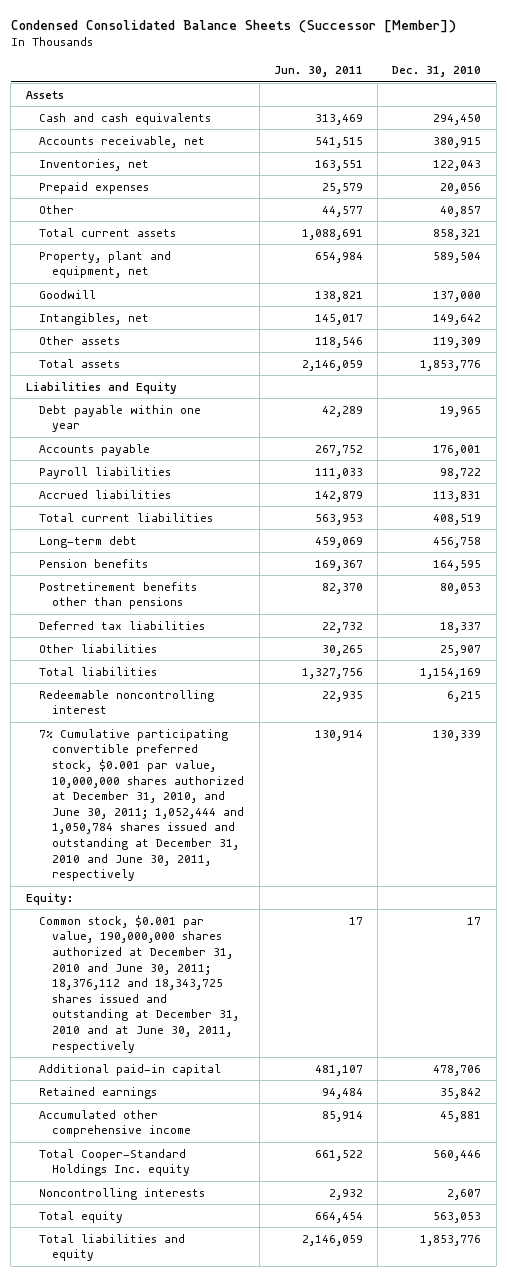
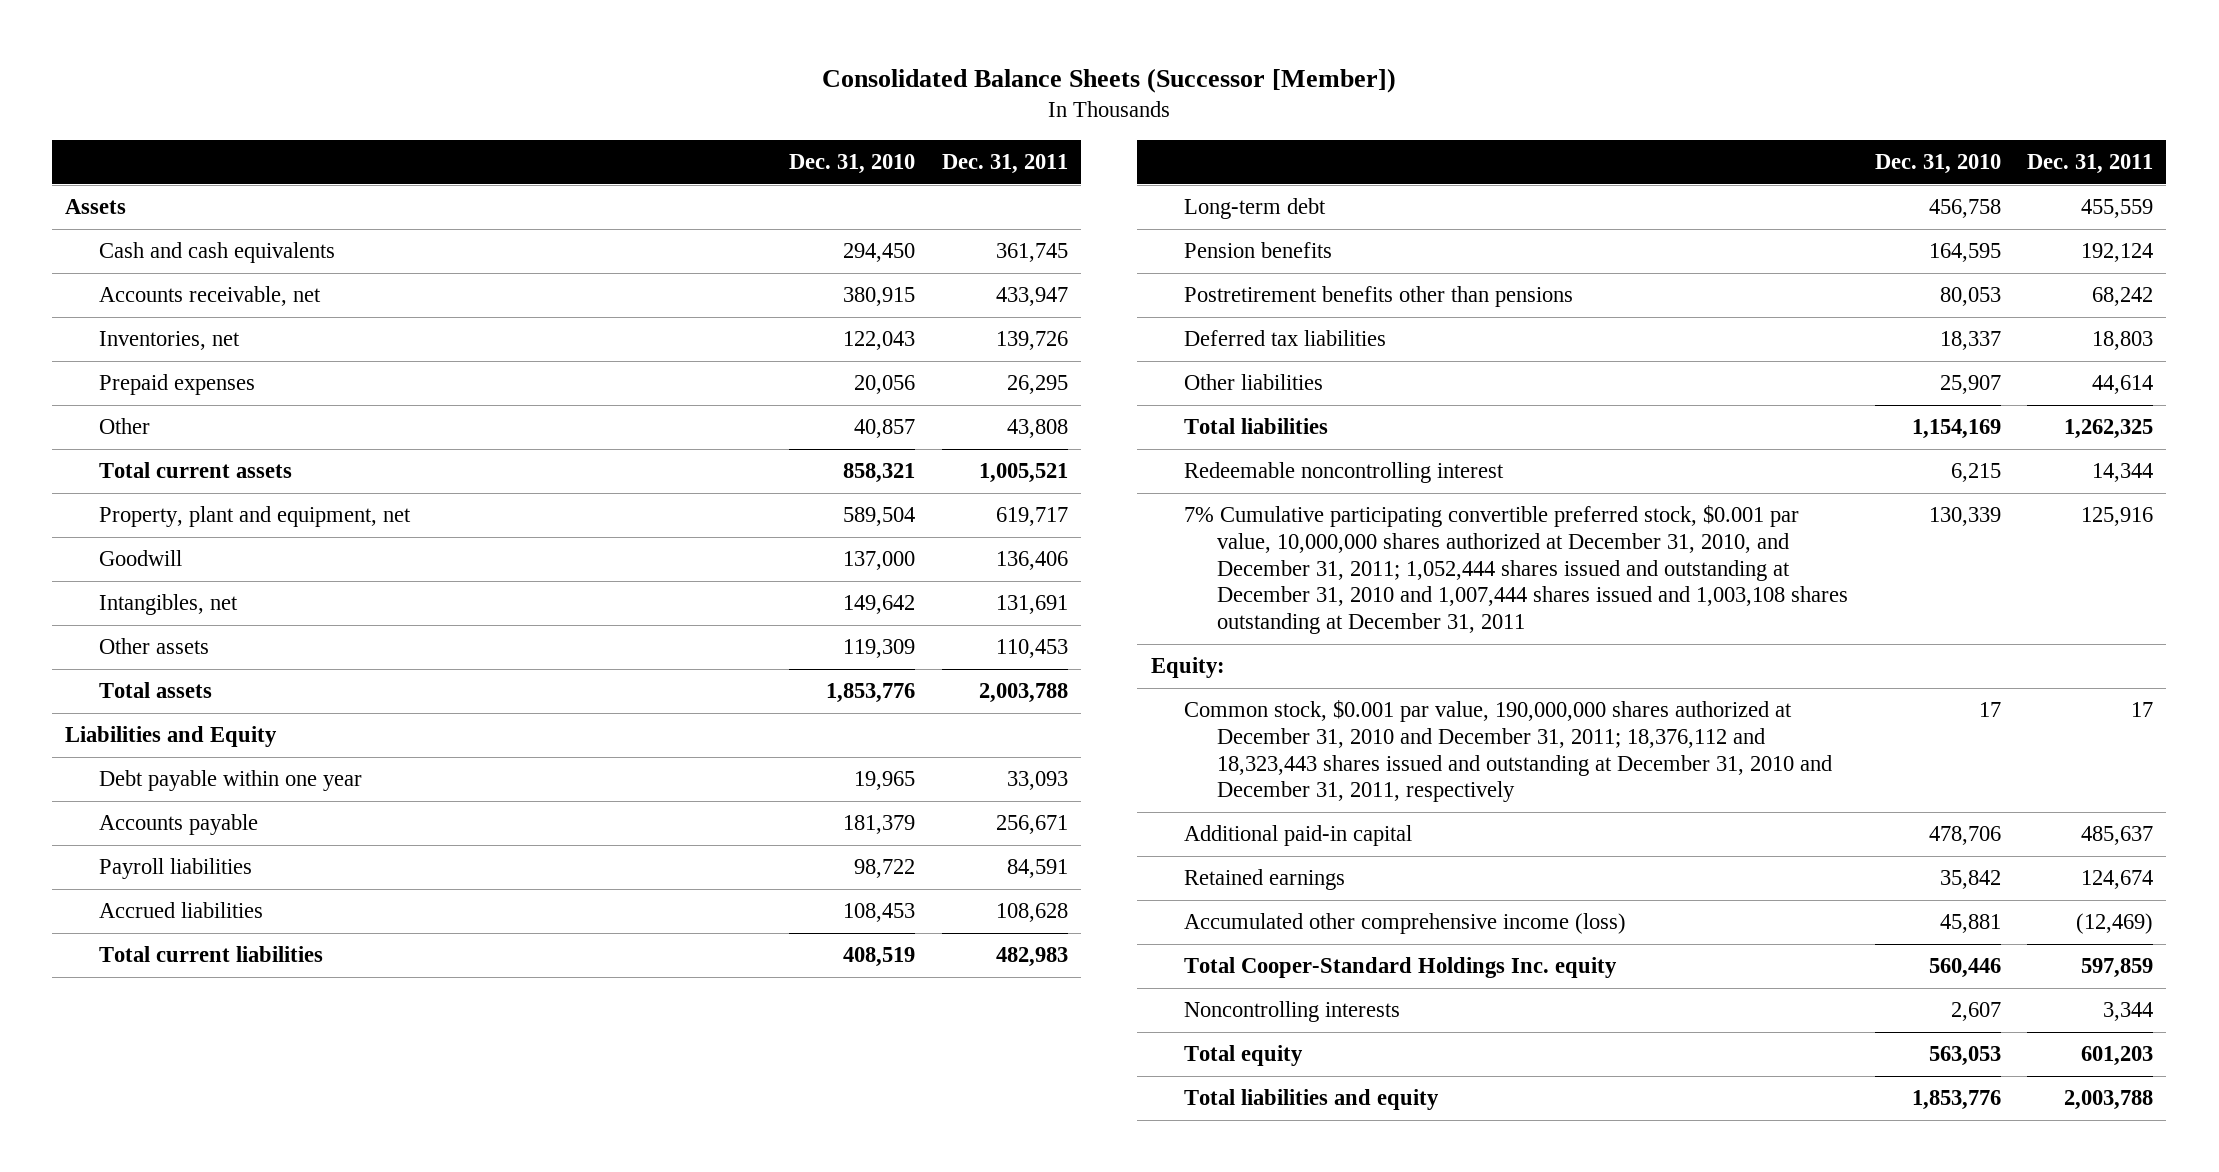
[10,19,456,33] Condensed Consolidated Balance Sheets (Successor [Member]) -> [822,68,1397,94] Consolidated Balance Sheets (Successor [Member])
[273,66,363,78] Jun. 30, 2011 -> none
none -> [941,154,1068,175] Dec. 31, 2011
[433,444,482,456] 176,001 -> [843,815,916,835] 181,379
[433,490,482,502] 113,831 -> [843,903,916,923] 108,453
[38,728,245,882] 7% Cumulative participating convertible preferred stock, $0.001 par value, 10,000,000 shares authorized at December 31, 2010, and June 30, 2011; 1,052,444 and 1,050,784 shares issued and outstanding at December 31, 2010 and June 30, 2011, respectively -> [1183,505,1849,635] 7% Cumulative participating convertible preferred stock, $0.001 par value, 10,000,000 shares authorized at December 31, 2010, and December 31, 2011; 1,052,444 shares issued and outstanding at December 31, 2010 and 1,007,444 shares issued and 1,003,108 shares outstanding at December 31, 2011
[38,914,240,1053] Common stock, $0.001 par value, 190,000,000 shares authorized at December 31, 2010 and June 30, 2011; 18,376,112 and 18,343,725 shares issued and outstanding at December 31, 2010 and at June 30, 2011, respectively -> [1183,700,1833,803] Common stock, $0.001 par value, 190,000,000 shares authorized at December 31, 2010 and December 31, 2011; 18,376,112 and 18,323,443 shares issued and outstanding at December 31, 2010 and December 31, 2011, respectively
[38,1109,192,1138] Accumulated other comprehensive income -> [1183,913,1626,935] Accumulated other comprehensive income (loss)

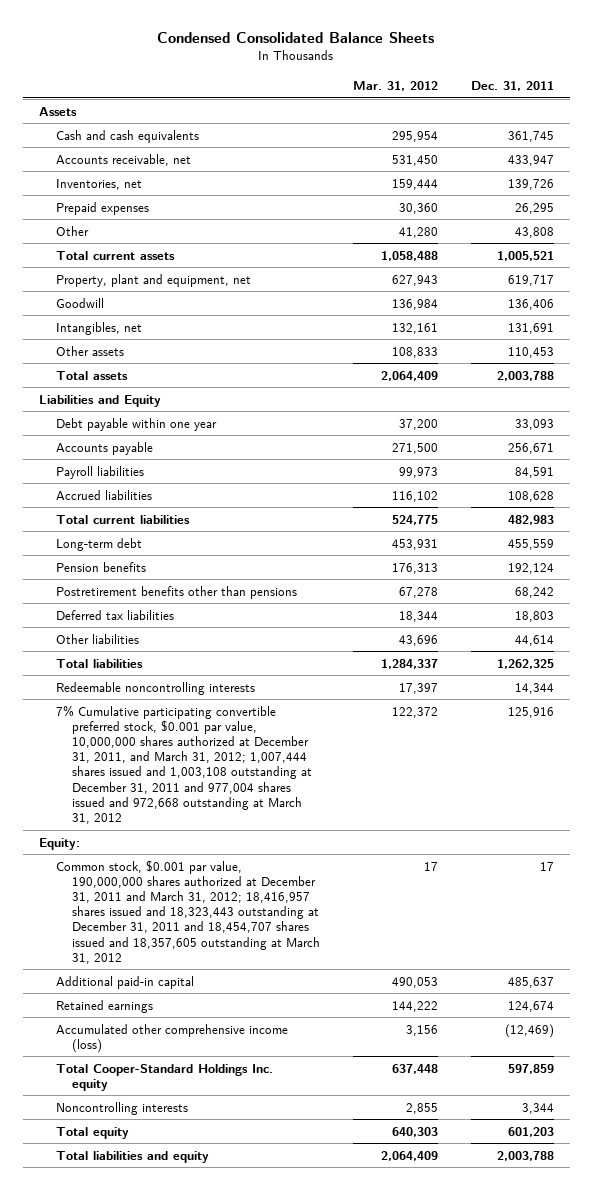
[822,68,1397,94] Consolidated Balance Sheets (Successor [Member]) -> [157,31,435,43] Condensed Consolidated Balance Sheets
[789,154,916,175] Dec. 31, 2010 -> none
none -> [352,81,438,92] Mar. 31, 2012
[1183,462,1504,484] Redeemable noncontrolling interest -> [55,681,255,695] Redeemable noncontrolling interests
[1183,505,1849,635] 7% Cumulative participating convertible preferred stock, $0.001 par value, 10,000,000 shares authorized at December 31, 2010, and December 31, 2011; 1,052,444 shares issued and outstanding at December 31, 2010 and 1,007,444 shares issued and 1,003,108 shares outstanding at December 31, 2011 -> [55,704,313,825] 7% Cumulative participating convertible preferred stock, $0.001 par value, 10,000,000 shares authorized at December 31, 2011, and March 31, 2012; 1,007,444 shares issued and 1,003,108 outstanding at December 31, 2011 and 977,004 shares issued and 972,668 outstanding at March 31, 2012
[1183,700,1833,803] Common stock, $0.001 par value, 190,000,000 shares authorized at December 31, 2010 and December 31, 2011; 18,376,112 and 18,323,443 shares issued and outstanding at December 31, 2010 and December 31, 2011, respectively -> [55,859,321,964] Common stock, $0.001 par value, 190,000,000 shares authorized at December 31, 2011 and March 31, 2012; 18,416,957 shares issued and 18,323,443 outstanding at December 31, 2011 and 18,454,707 shares issued and 18,357,605 outstanding at March 31, 2012

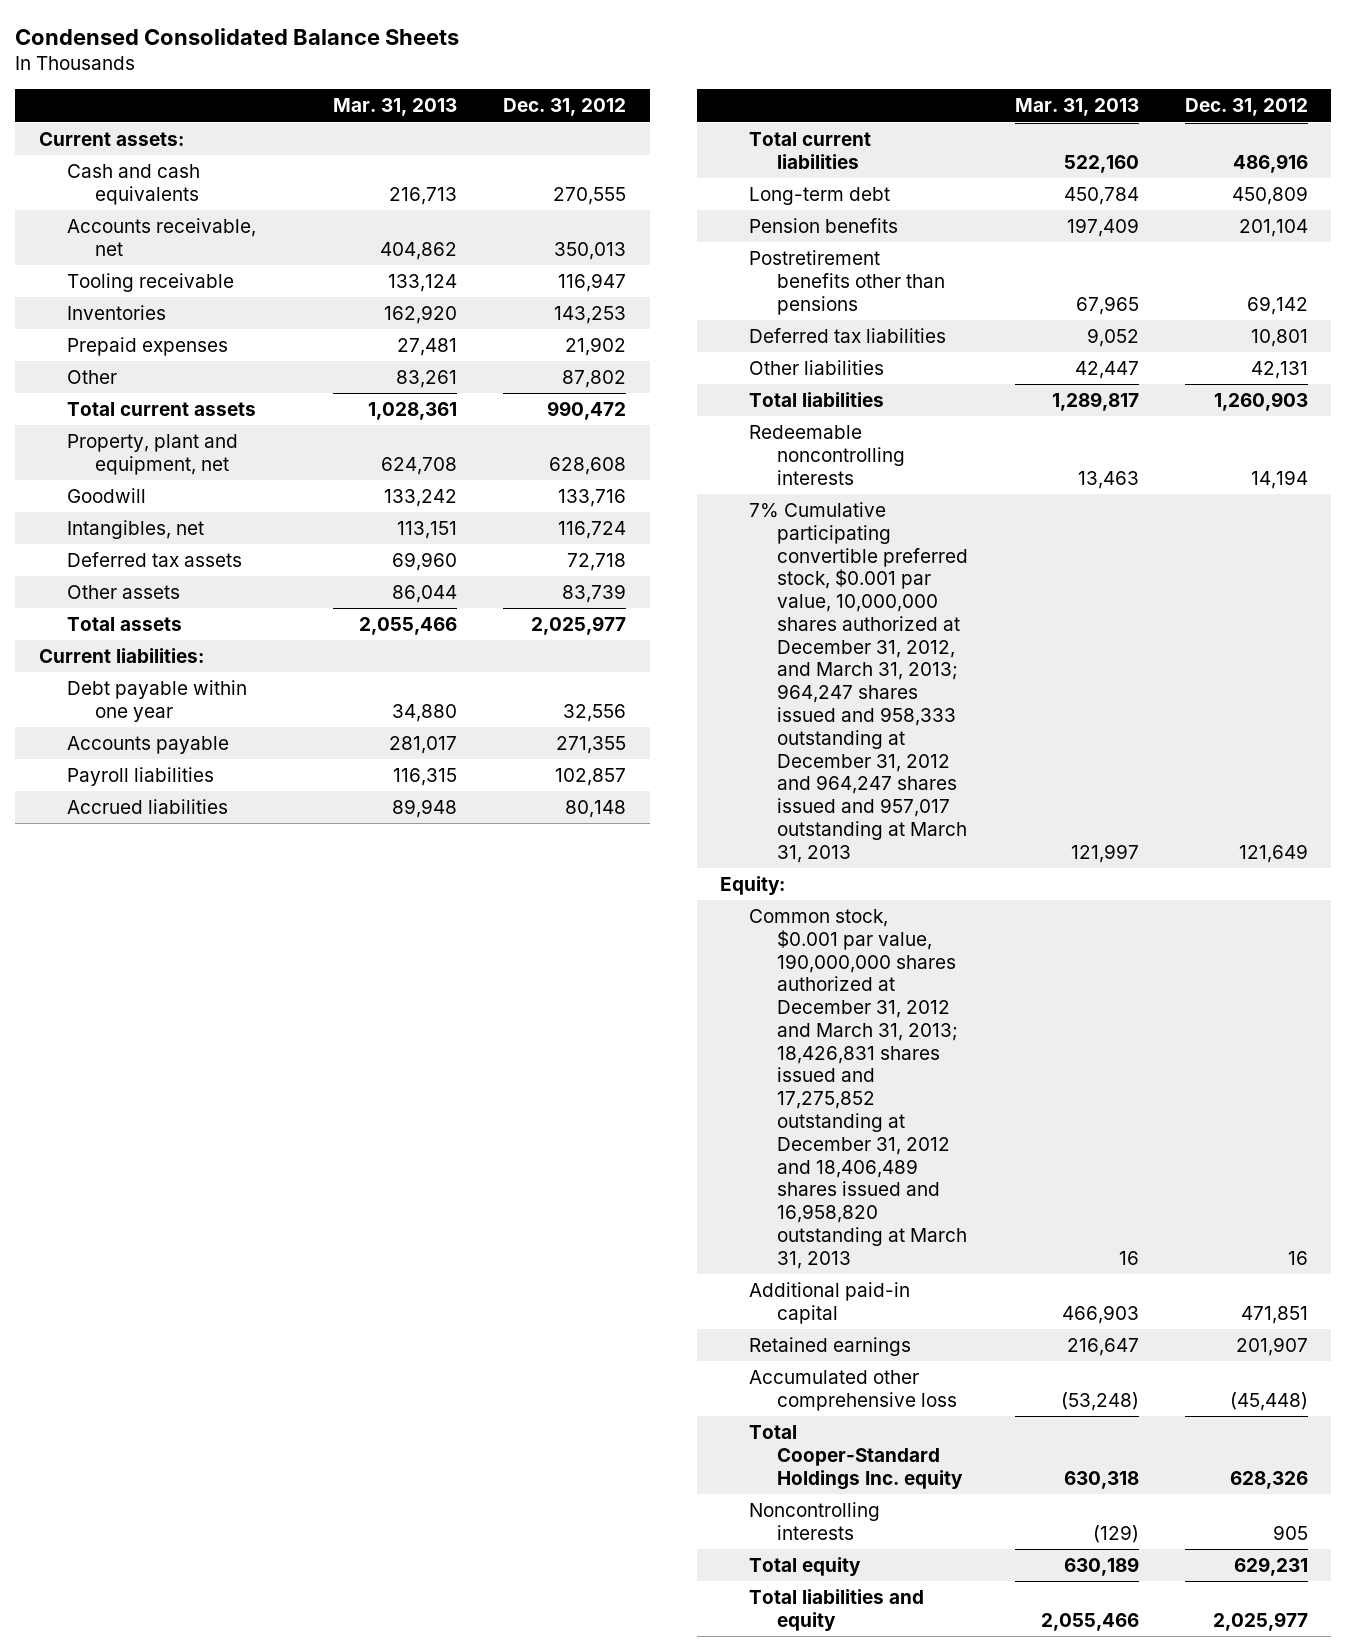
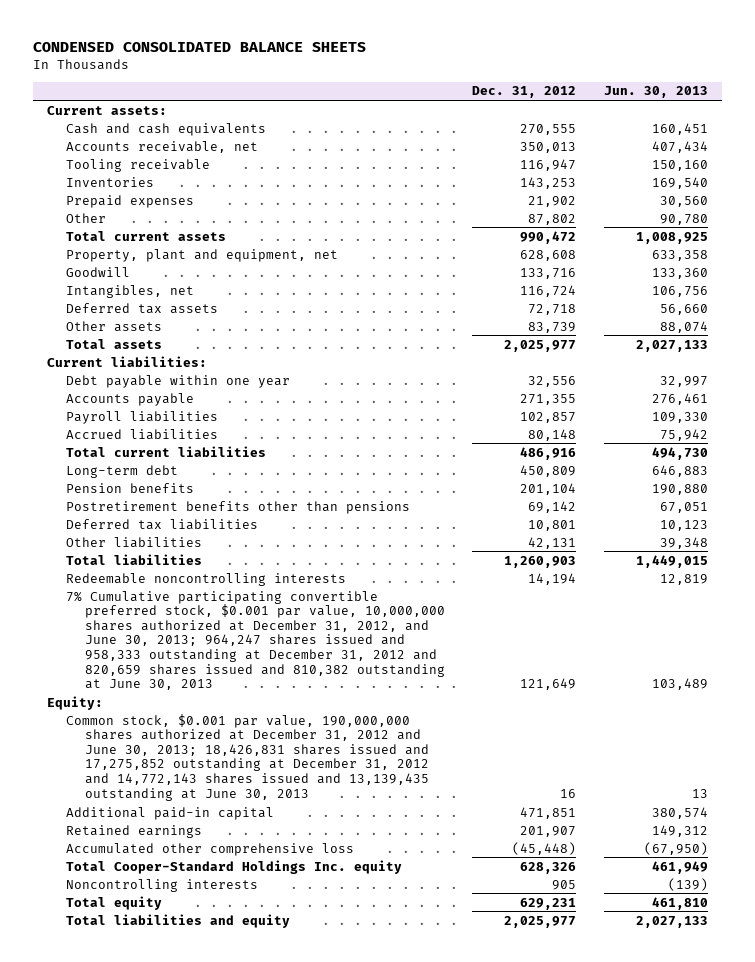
[15,27,460,45] Condensed Consolidated Balance Sheets -> [32,42,366,53] CONDENSED CONSOLIDATED BALANCE SHEETS
[332,98,457,117] Mar. 31, 2013 -> none
none -> [604,86,709,99] Jun. 30, 2013
[748,501,968,863] 7% Cumulative participating convertible preferred stock, $0.001 par value, 10,000,000 shares authorized at December 31, 2012, and March 31, 2013; 964,247 shares issued and 958,333 outstanding at December 31, 2012 and 964,247 shares issued and 957,017 outstanding at March 31, 2013 -> [65,590,445,691] 7% Cumulative participating convertible preferred stock, $0.001 par value, 10,000,000 shares authorized at December 31, 2012, and June 30, 2013; 964,247 shares issued and 958,333 outstanding at December 31, 2012 and 820,659 shares issued and 810,382 outstanding at June 30, 2013
[748,908,967,1269] Common stock, $0.001 par value, 190,000,000 shares authorized at December 31, 2012 and March 31, 2013; 18,426,831 shares issued and 17,275,852 outstanding at December 31, 2012 and 18,406,489 shares issued and 16,958,820 outstanding at March 31, 2013 -> [65,713,429,801] Common stock, $0.001 par value, 190,000,000 shares authorized at December 31, 2012 and June 30, 2013; 18,426,831 shares issued and 17,275,852 outstanding at December 31, 2012 and 14,772,143 shares issued and 13,139,435 outstanding at June 30, 2013

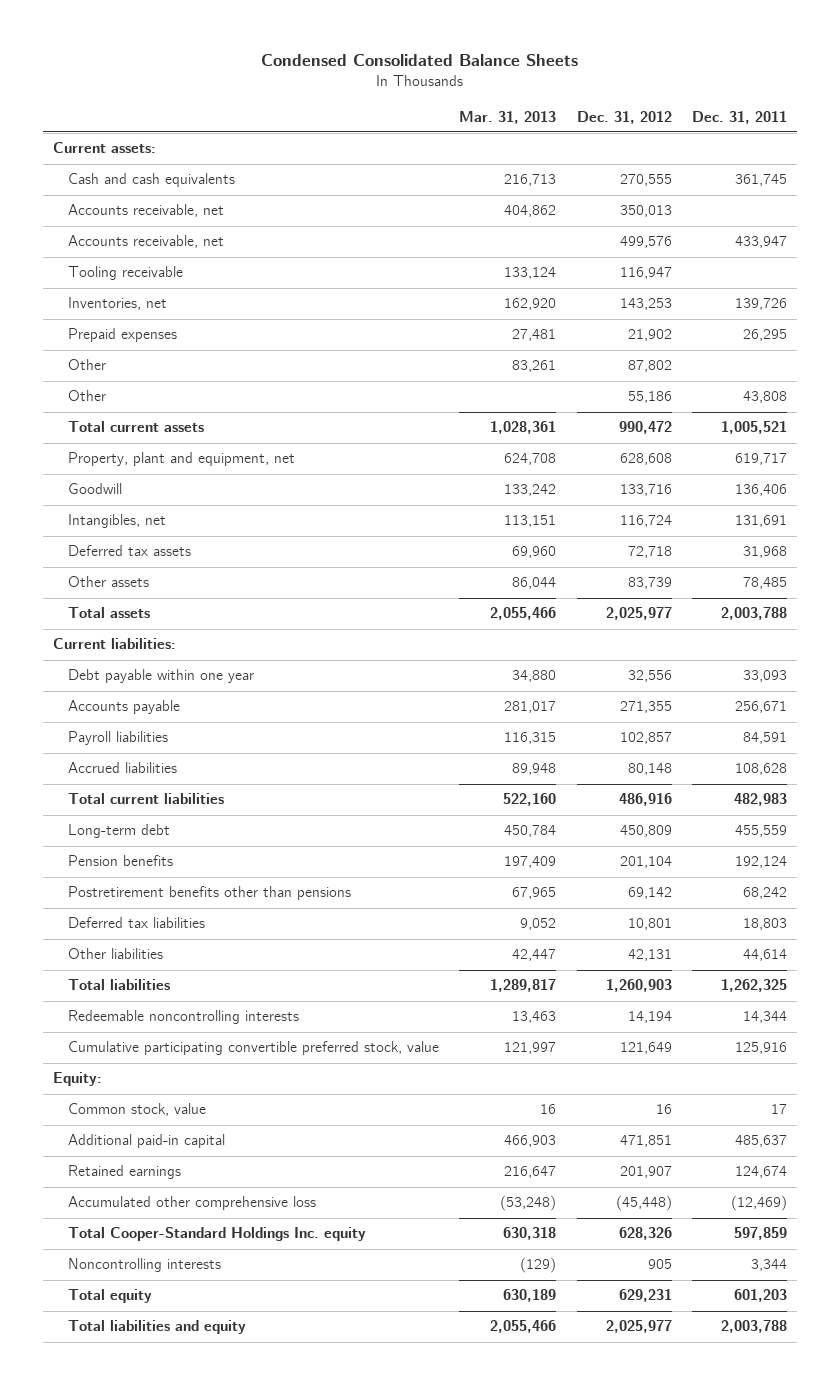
[32,42,366,53] CONDENSED CONSOLIDATED BALANCE SHEETS -> [260,53,578,66] Condensed Consolidated Balance Sheets
[604,86,709,99] Jun. 30, 2013 -> none
none -> [459,110,557,124] Mar. 31, 2013
none -> [692,110,788,124] Dec. 31, 2011
none -> [68,235,225,249] Accounts receivable, net
[65,176,154,187] Inventories -> [68,297,168,311] Inventories, net
none -> [68,390,107,402] Other
[65,590,445,691] 7% Cumulative participating convertible preferred stock, $0.001 par value, 10,000,000 shares authorized at December 31, 2012, and June 30, 2013; 964,247 shares issued and 958,333 outstanding at December 31, 2012 and 820,659 shares issued and 810,382 outstanding at June 30, 2013 -> [68,1041,440,1056] Cumulative participating convertible preferred stock, value
[65,713,429,801] Common stock, $0.001 par value, 190,000,000 shares authorized at December 31, 2012 and June 30, 2013; 18,426,831 shares issued and 17,275,852 outstanding at December 31, 2012 and 14,772,143 shares issued and 13,139,435 outstanding at June 30, 2013 -> [68,1103,207,1117] Common stock, value

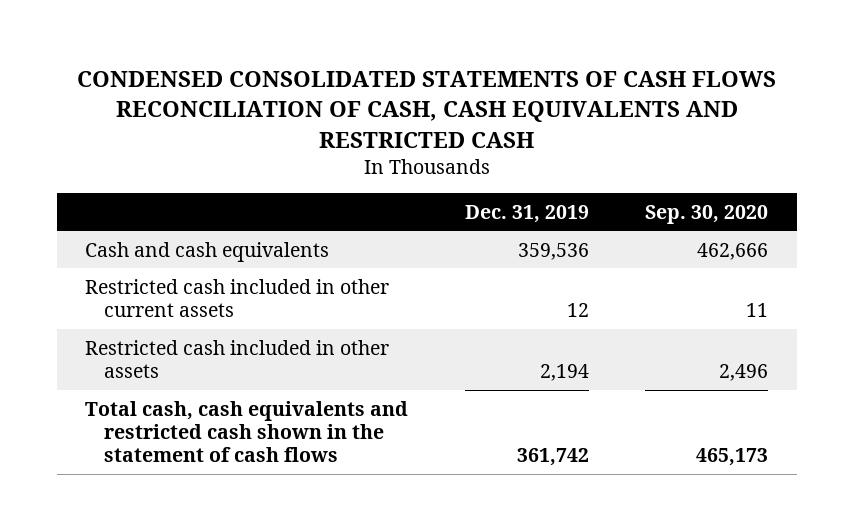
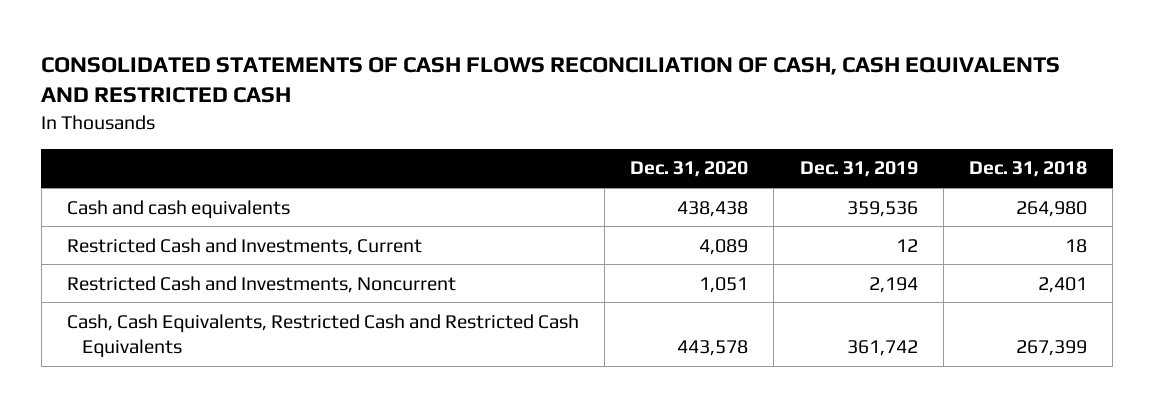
[76,71,776,148] CONDENSED CONSOLIDATED STATEMENTS OF CASH FLOWS RECONCILIATION OF CASH, CASH EQUIVALENTS AND RESTRICTED CASH -> [41,56,1061,104] CONSOLIDATED STATEMENTS OF CASH FLOWS RECONCILIATION OF CASH, CASH EQUIVALENTS AND RESTRICTED CASH
[645,204,769,224] Sep. 30, 2020 -> none
none -> [630,161,749,178] Dec. 31, 2020
none -> [969,161,1088,178] Dec. 31, 2018
[85,278,390,317] Restricted cash included in other current assets -> [66,237,422,255] Restricted Cash and Investments, Current
[85,339,390,378] Restricted cash included in other assets -> [66,275,456,293] Restricted Cash and Investments, Noncurrent
[85,400,409,463] Total cash, cash equivalents and restricted cash shown in the statement of cash flows -> [66,313,579,359] Cash, Cash Equivalents, Restricted Cash and Restricted Cash Equivalents

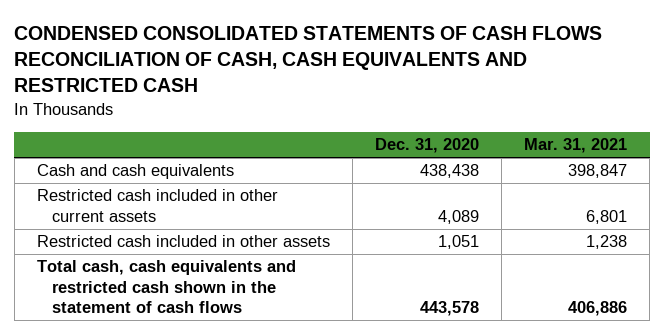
[41,56,1061,104] CONSOLIDATED STATEMENTS OF CASH FLOWS RECONCILIATION OF CASH, CASH EQUIVALENTS AND RESTRICTED CASH -> [14,26,603,93] CONDENSED CONSOLIDATED STATEMENTS OF CASH FLOWS RECONCILIATION OF CASH, CASH EQUIVALENTS AND RESTRICTED CASH
[799,161,918,178] Dec. 31, 2019 -> none
[969,161,1088,178] Dec. 31, 2018 -> none
none -> [524,138,628,154] Mar. 31, 2021
[66,237,422,255] Restricted Cash and Investments, Current -> [36,189,278,222] Restricted cash included in other current assets
[66,275,456,293] Restricted Cash and Investments, Noncurrent -> [36,235,330,248] Restricted cash included in other assets
[66,313,579,359] Cash, Cash Equivalents, Restricted Cash and Restricted Cash Equivalents -> [36,260,296,313] Total cash, cash equivalents and restricted cash shown in the statement of cash flows

